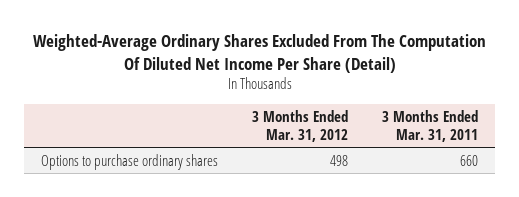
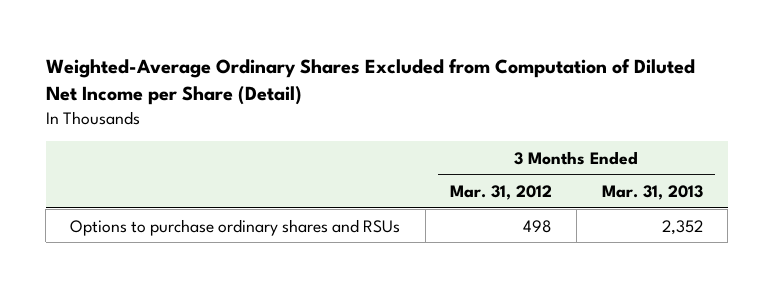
[32,33,486,73] Weighted-Average Ordinary Shares Excluded From The Computation Of Diluted Net Income Per Share (Detail) -> [45,58,695,105] Weighted-Average Ordinary Shares Excluded from Computation of Diluted Net Income per Share (Detail)
[382,109,479,143] 3 Months Ended Mar. 31, 2011 -> none
none -> [601,185,703,201] Mar. 31, 2013
[41,153,219,170] Options to purchase ordinary shares -> [70,218,401,236] Options to purchase ordinary shares and RSUs

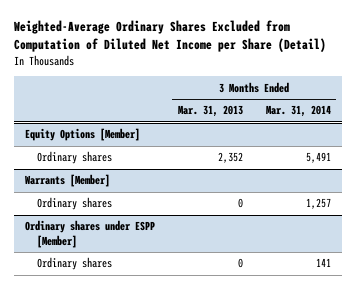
[450,185,553,201] Mar. 31, 2012 -> none
none -> [265,105,331,118] Mar. 31, 2014
none -> [24,128,140,142] Equity Options [Member]
[70,218,401,236] Options to purchase ordinary shares and RSUs -> [37,151,113,165] Ordinary shares
none -> [24,174,110,188] Warrants [Member]
none -> [37,197,113,211] Ordinary shares
none -> [24,220,155,248] Ordinary shares under ESPP [Member]
none -> [37,257,113,271] Ordinary shares

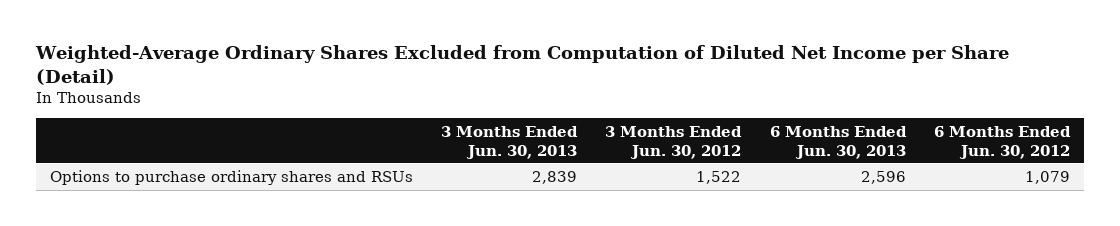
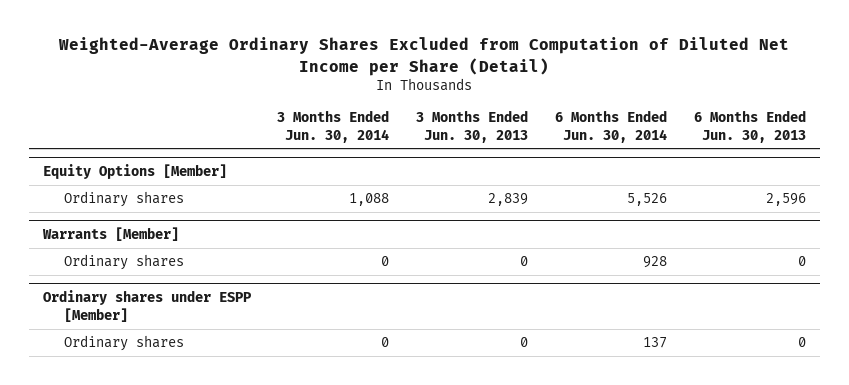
[605,125,743,159] 3 Months Ended Jun. 30, 2012 -> none
[934,125,1072,159] 6 Months Ended Jun. 30, 2012 -> none
none -> [277,110,390,143] 3 Months Ended Jun. 30, 2014
none -> [555,110,668,143] 6 Months Ended Jun. 30, 2014
none -> [42,164,227,180] Equity Options [Member]
[49,170,413,186] Options to purchase ordinary shares and RSUs -> [64,191,185,208] Ordinary shares
none -> [41,227,179,242] Warrants [Member]
none -> [64,254,185,271] Ordinary shares
none -> [42,290,251,322] Ordinary shares under ESPP [Member]
none -> [64,335,185,352] Ordinary shares

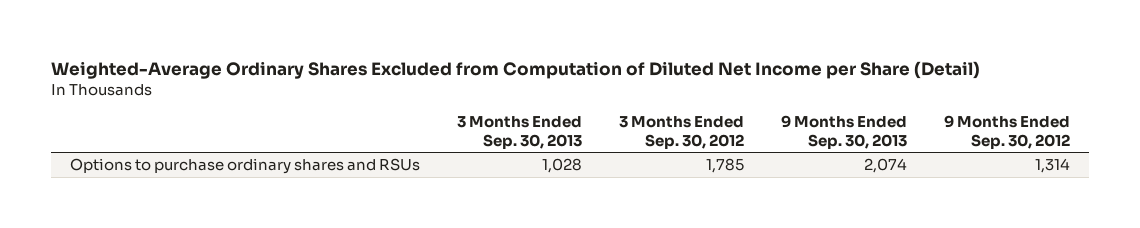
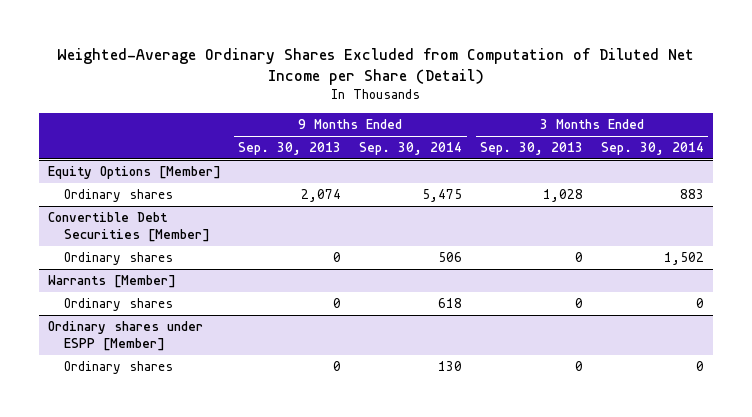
[619,115,745,149] 3 Months Ended Sep. 30, 2012 -> none
[944,114,1071,149] 9 Months Ended Sep. 30, 2012 -> none
none -> [359,142,463,156] Sep. 30, 2014
none -> [600,142,704,156] Sep. 30, 2014
none -> [47,166,221,180] Equity Options [Member]
[69,158,420,175] Options to purchase ordinary shares and RSUs -> [64,189,174,203] Ordinary shares
none -> [47,212,211,242] Convertible Debt Securities [Member]
none -> [64,252,174,266] Ordinary shares
none -> [47,275,176,289] Warrants [Member]
none -> [64,298,174,312] Ordinary shares
none -> [47,321,203,351] Ordinary shares under ESPP [Member]
none -> [64,361,174,375] Ordinary shares

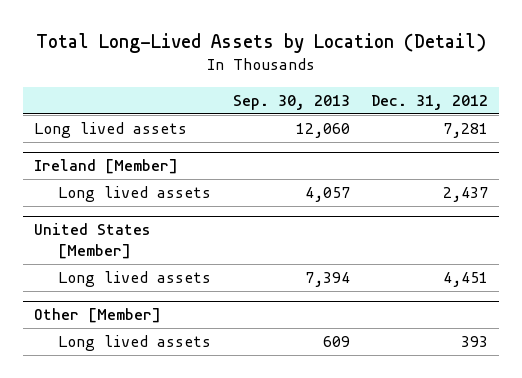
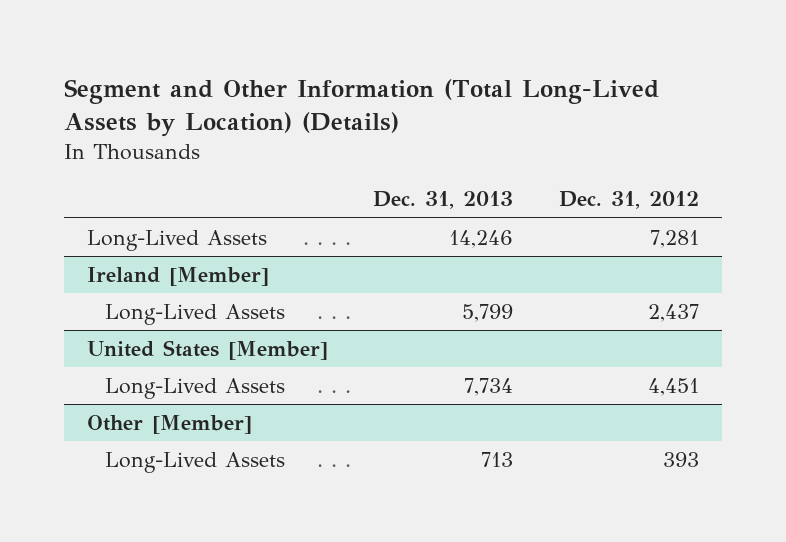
[35,33,486,54] Total Long-Lived Assets by Location (Detail) -> [63,78,659,138] Segment and Other Information (Total Long-Lived Assets by Location) (Details)
[232,94,350,110] Sep. 30, 2013 -> none
none -> [373,191,514,210] Dec. 31, 2013
[33,122,187,139] Long lived assets -> [86,230,267,252] Long-Lived Assets
[58,186,212,203] Long lived assets -> [105,304,286,326] Long-Lived Assets
[58,271,212,288] Long lived assets -> [105,378,286,400] Long-Lived Assets
[58,335,212,352] Long lived assets -> [105,452,286,474] Long-Lived Assets

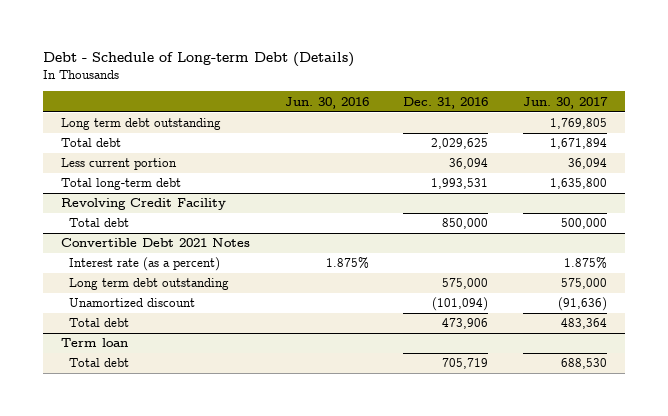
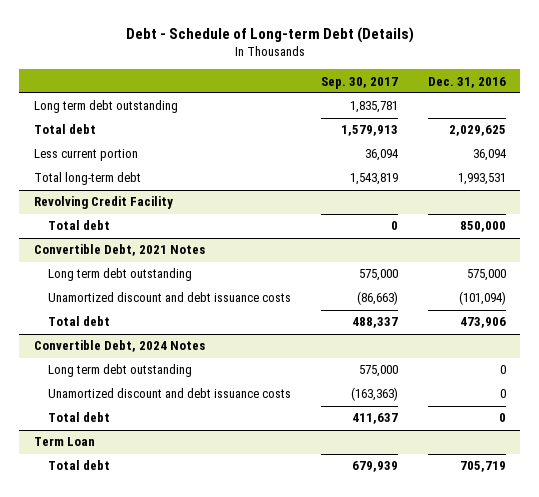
[284,96,369,109] Jun. 30, 2016 -> none
[523,96,609,109] Jun. 30, 2017 -> none
none -> [320,76,398,89] Sep. 30, 2017
[69,257,221,272] Interest rate (as a percent) -> none
[60,238,250,248] Convertible Debt 2021 Notes -> [33,244,205,257] Convertible Debt, 2021 Notes
[69,298,196,308] Unamortized discount -> [47,292,291,303] Unamortized discount and debt issuance costs
none -> [33,340,205,353] Convertible Debt, 2024 Notes
none -> [47,364,192,378] Long term debt outstanding
none -> [47,388,291,399] Unamortized discount and debt issuance costs
none -> [47,412,110,423] Total debt
[60,338,128,348] Term loan -> [33,437,95,447] Term Loan

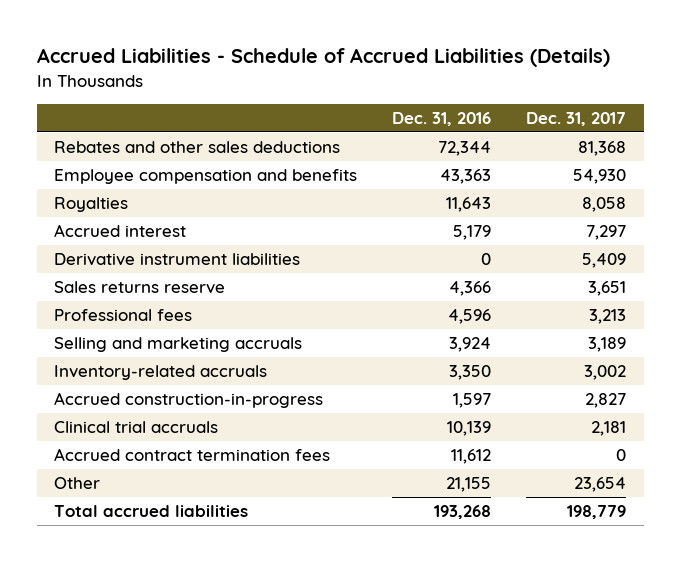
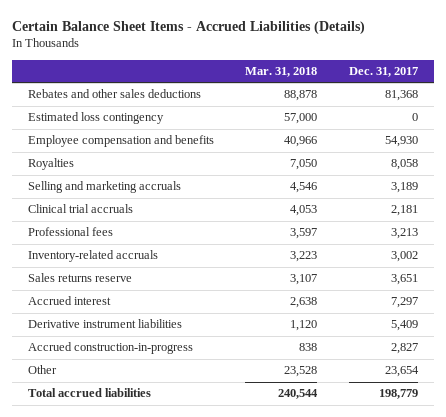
[36,48,610,68] Accrued Liabilities - Schedule of Accrued Liabilities (Details) -> [11,20,365,34] Certain Balance Sheet Items - Accrued Liabilities (Details)
[392,111,492,126] Dec. 31, 2016 -> none
none -> [245,67,318,78] Mar. 31, 2018
none -> [27,112,164,125] Estimated loss contingency
[54,421,219,434] Clinical trial accruals -> [27,204,133,214] Clinical trial accruals
[54,309,193,322] Professional fees -> [27,227,113,237] Professional fees
[54,281,226,295] Sales returns reserve -> [27,273,132,283] Sales returns reserve
[54,224,187,238] Accrued interest -> [27,296,111,306] Accrued interest
[54,253,301,267] Derivative instrument liabilities -> [27,319,182,329] Derivative instrument liabilities
[54,448,331,462] Accrued contract termination fees -> none

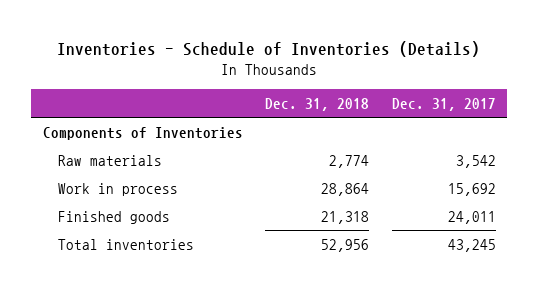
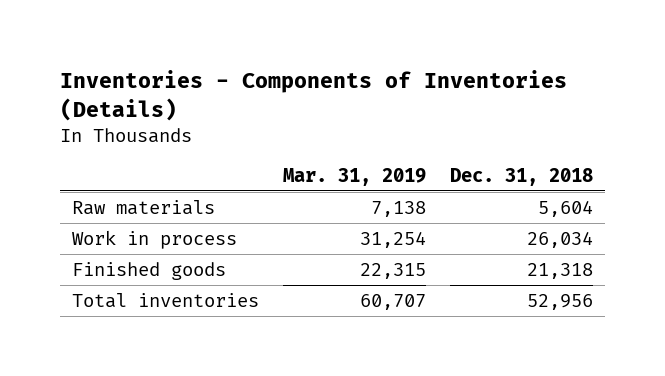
[57,41,481,58] Inventories - Schedule of Inventories (Details) -> [59,70,567,121] Inventories - Components of Inventories (Details)
[392,97,497,111] Dec. 31, 2017 -> none
none -> [282,167,426,186] Mar. 31, 2019
[42,126,243,140] Components of Inventories -> none
[329,154,370,168] 2,774 -> [538,199,594,217] 5,604
[321,182,370,196] 28,864 -> [527,230,594,248] 26,034

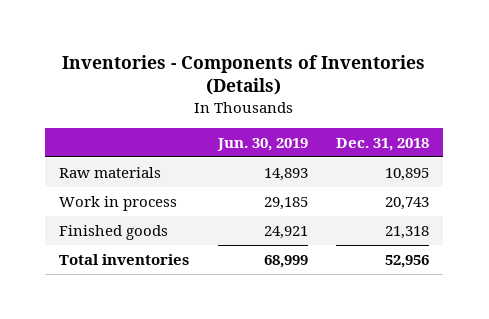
[282,167,426,186] Mar. 31, 2019 -> none
none -> [216,138,308,152] Jun. 30, 2019
[538,199,594,217] 5,604 -> [385,167,430,181] 10,895
[527,230,594,248] 26,034 -> [385,196,430,210] 20,743

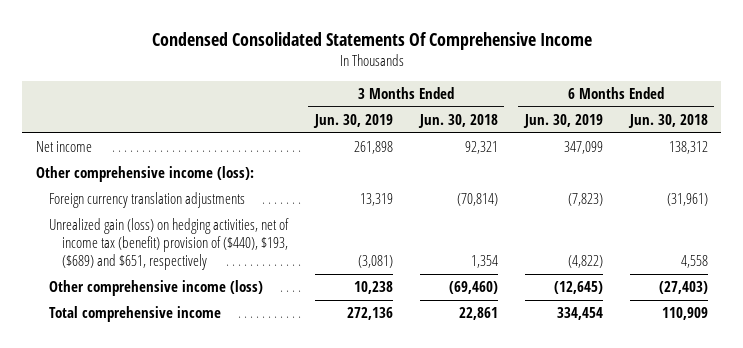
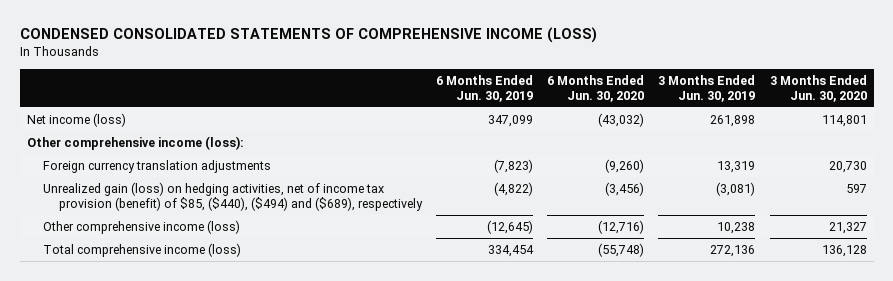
[151,31,592,50] Condensed Consolidated Statements Of Comprehensive Income -> [19,27,597,44] CONDENSED CONSOLIDATED STATEMENTS OF COMPREHENSIVE INCOME (LOSS)
[417,114,498,129] Jun. 30, 2018 -> none
[627,114,708,129] Jun. 30, 2018 -> none
none -> [547,74,645,102] 6 Months Ended Jun. 30, 2020
none -> [769,74,867,102] 3 Months Ended Jun. 30, 2020
[35,141,92,153] Net income -> [26,113,126,128] Net income (loss)
[48,218,289,270] Unrealized gain (loss) on hedging activities, net of income tax (benefit) provision of ($440), $193, ($689) and $651, respectively -> [42,182,423,211] Unrealized gain (loss) on hedging activities, net of income tax provision (benefit) of $85, ($440), ($494) and ($689), respectively
[48,306,221,323] Total comprehensive income -> [42,243,241,258] Total comprehensive income (loss)

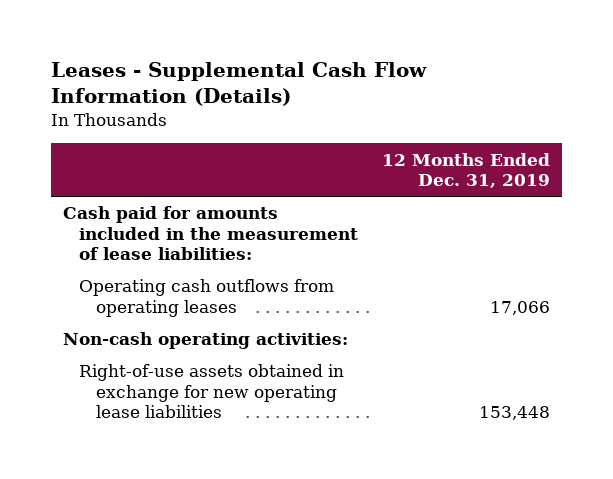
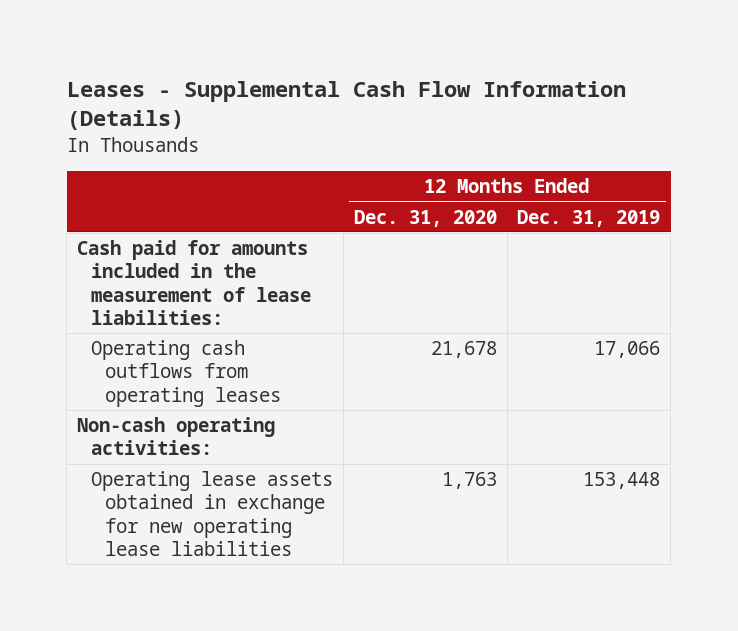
none -> [353,209,497,227] Dec. 31, 2020
[79,364,345,419] Right-of-use assets obtained in exchange for new operating lease liabilities -> [91,471,334,556] Operating lease assets obtained in exchange for new operating lease liabilities

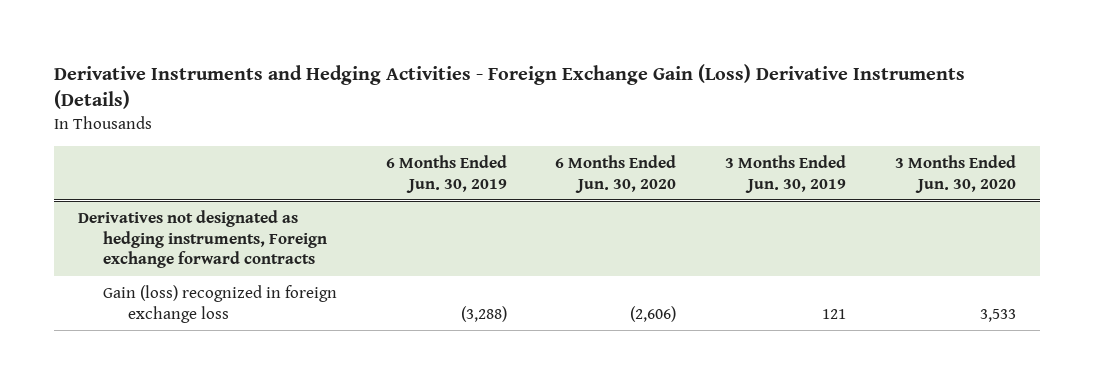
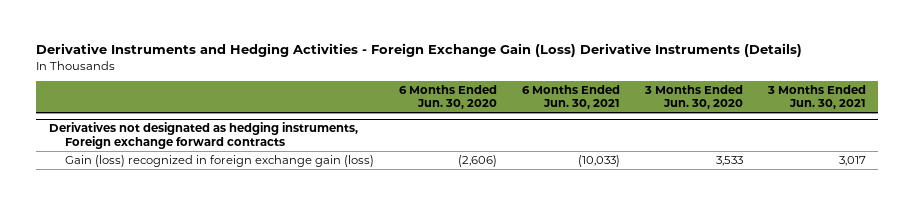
[385,154,507,193] 6 Months Ended Jun. 30, 2019 -> none
[725,154,847,193] 3 Months Ended Jun. 30, 2019 -> none
none -> [521,85,620,110] 6 Months Ended Jun. 30, 2021
none -> [766,85,866,110] 3 Months Ended Jun. 30, 2021
[102,284,337,323] Gain (loss) recognized in foreign exchange loss -> [64,154,374,167] Gain (loss) recognized in foreign exchange gain (loss)

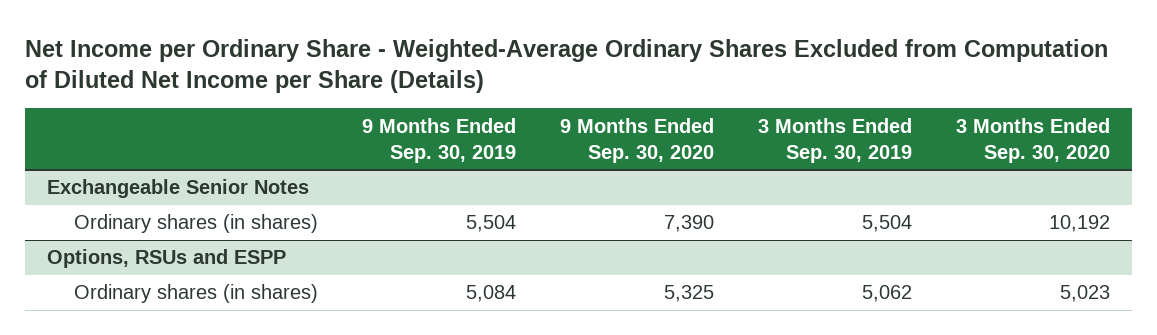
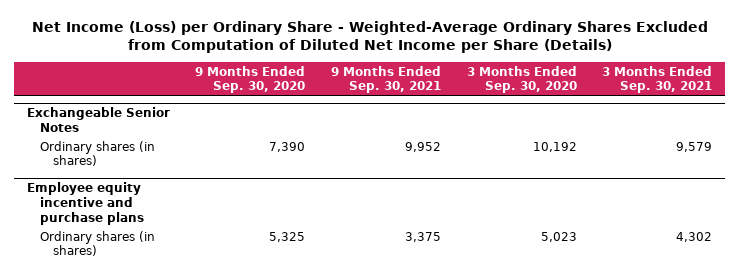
[25,38,1109,94] Net Income per Ordinary Share - Weighted-Average Ordinary Shares Excluded from Computation of Diluted Net Income per Share (Details) -> [31,21,708,54] Net Income (Loss) per Ordinary Share - Weighted-Average Ordinary Shares Excluded from Computation of Diluted Net Income per Share (Details)
[362,117,517,163] 9 Months Ended Sep. 30, 2019 -> none
[757,117,912,163] 3 Months Ended Sep. 30, 2019 -> none
none -> [331,65,442,94] 9 Months Ended Sep. 30, 2021
none -> [602,65,713,94] 3 Months Ended Sep. 30, 2021
[47,249,287,269] Options, RSUs and ESPP -> [26,182,144,225] Employee equity incentive and purchase plans

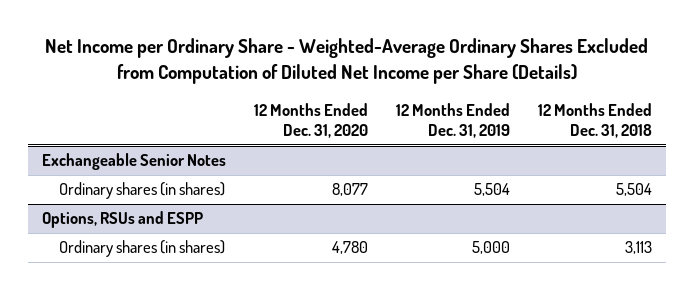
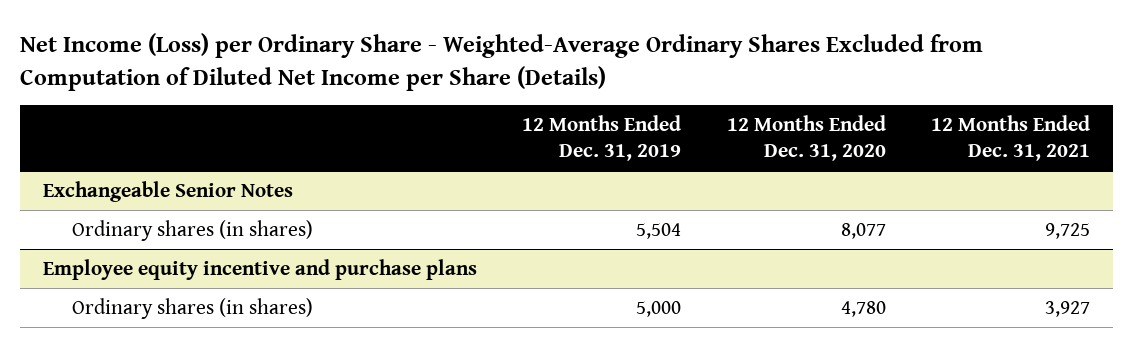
[45,38,649,84] Net Income per Ordinary Share - Weighted-Average Ordinary Shares Excluded from Computation of Diluted Net Income per Share (Details) -> [20,33,984,91] Net Income (Loss) per Ordinary Share - Weighted-Average Ordinary Shares Excluded from Computation of Diluted Net Income per Share (Details)
[538,102,653,139] 12 Months Ended Dec. 31, 2018 -> none
none -> [931,115,1091,162] 12 Months Ended Dec. 31, 2021
[41,211,203,229] Options, RSUs and ESPP -> [43,258,478,280] Employee equity incentive and purchase plans

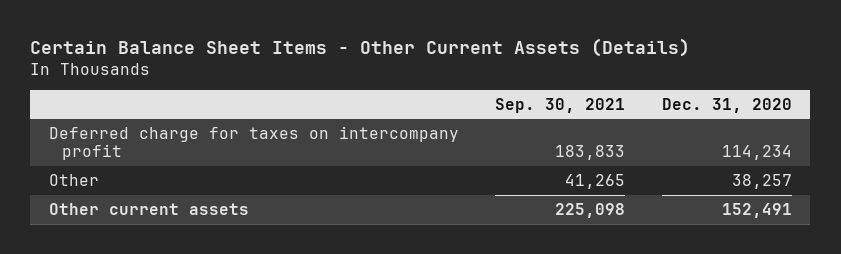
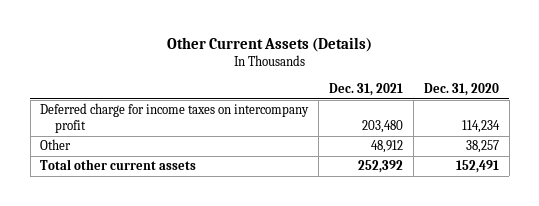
[30,37,691,57] Certain Balance Sheet Items - Other Current Assets (Details) -> [166,37,372,53] Other Current Assets (Details)
[495,97,626,113] Sep. 30, 2021 -> none
none -> [329,82,404,96] Dec. 31, 2021
[48,125,459,161] Deferred charge for taxes on intercompany profit -> [40,103,310,133] Deferred charge for income taxes on intercompany profit
[48,202,249,215] Other current assets -> [40,159,197,171] Total other current assets

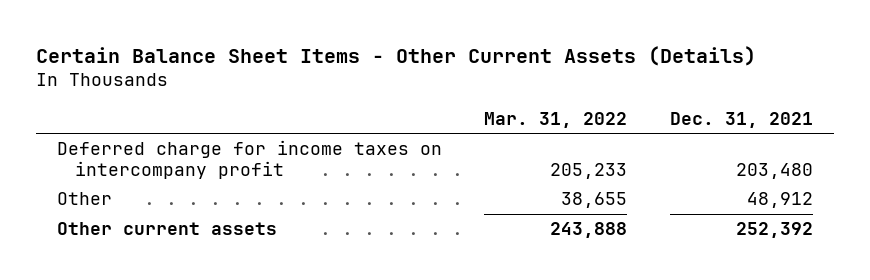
[166,37,372,53] Other Current Assets (Details) -> [35,45,756,66] Certain Balance Sheet Items - Other Current Assets (Details)
[423,82,499,96] Dec. 31, 2020 -> none
none -> [484,111,628,128] Mar. 31, 2022
[40,159,197,171] Total other current assets -> [56,222,277,236] Other current assets

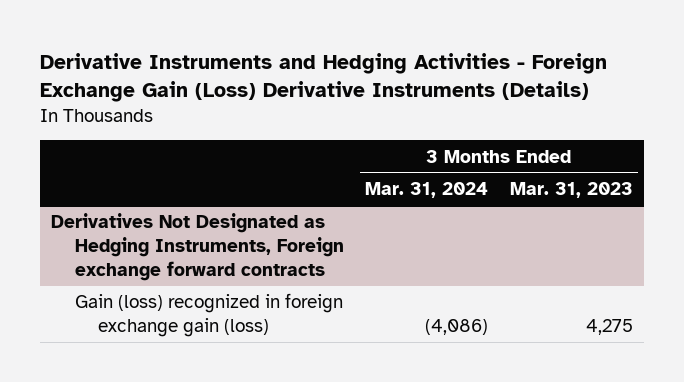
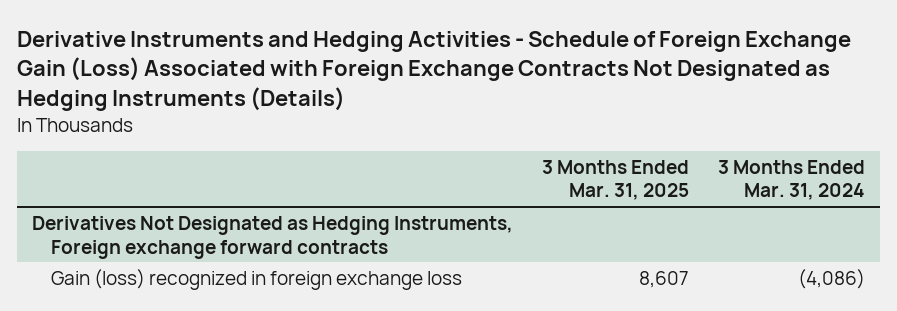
[40,52,608,103] Derivative Instruments and Hedging Activities - Foreign Exchange Gain (Loss) Derivative Instruments (Details) -> [17,30,852,111] Derivative Instruments and Hedging Activities - Schedule of Foreign Exchange Gain (Loss) Associated with Foreign Exchange Contracts Not Designated as Hedging Instruments (Details)
[509,182,633,199] Mar. 31, 2023 -> none
none -> [542,159,690,201] 3 Months Ended Mar. 31, 2025
[74,293,343,338] Gain (loss) recognized in foreign exchange gain (loss) -> [50,268,462,290] Gain (loss) recognized in foreign exchange loss

